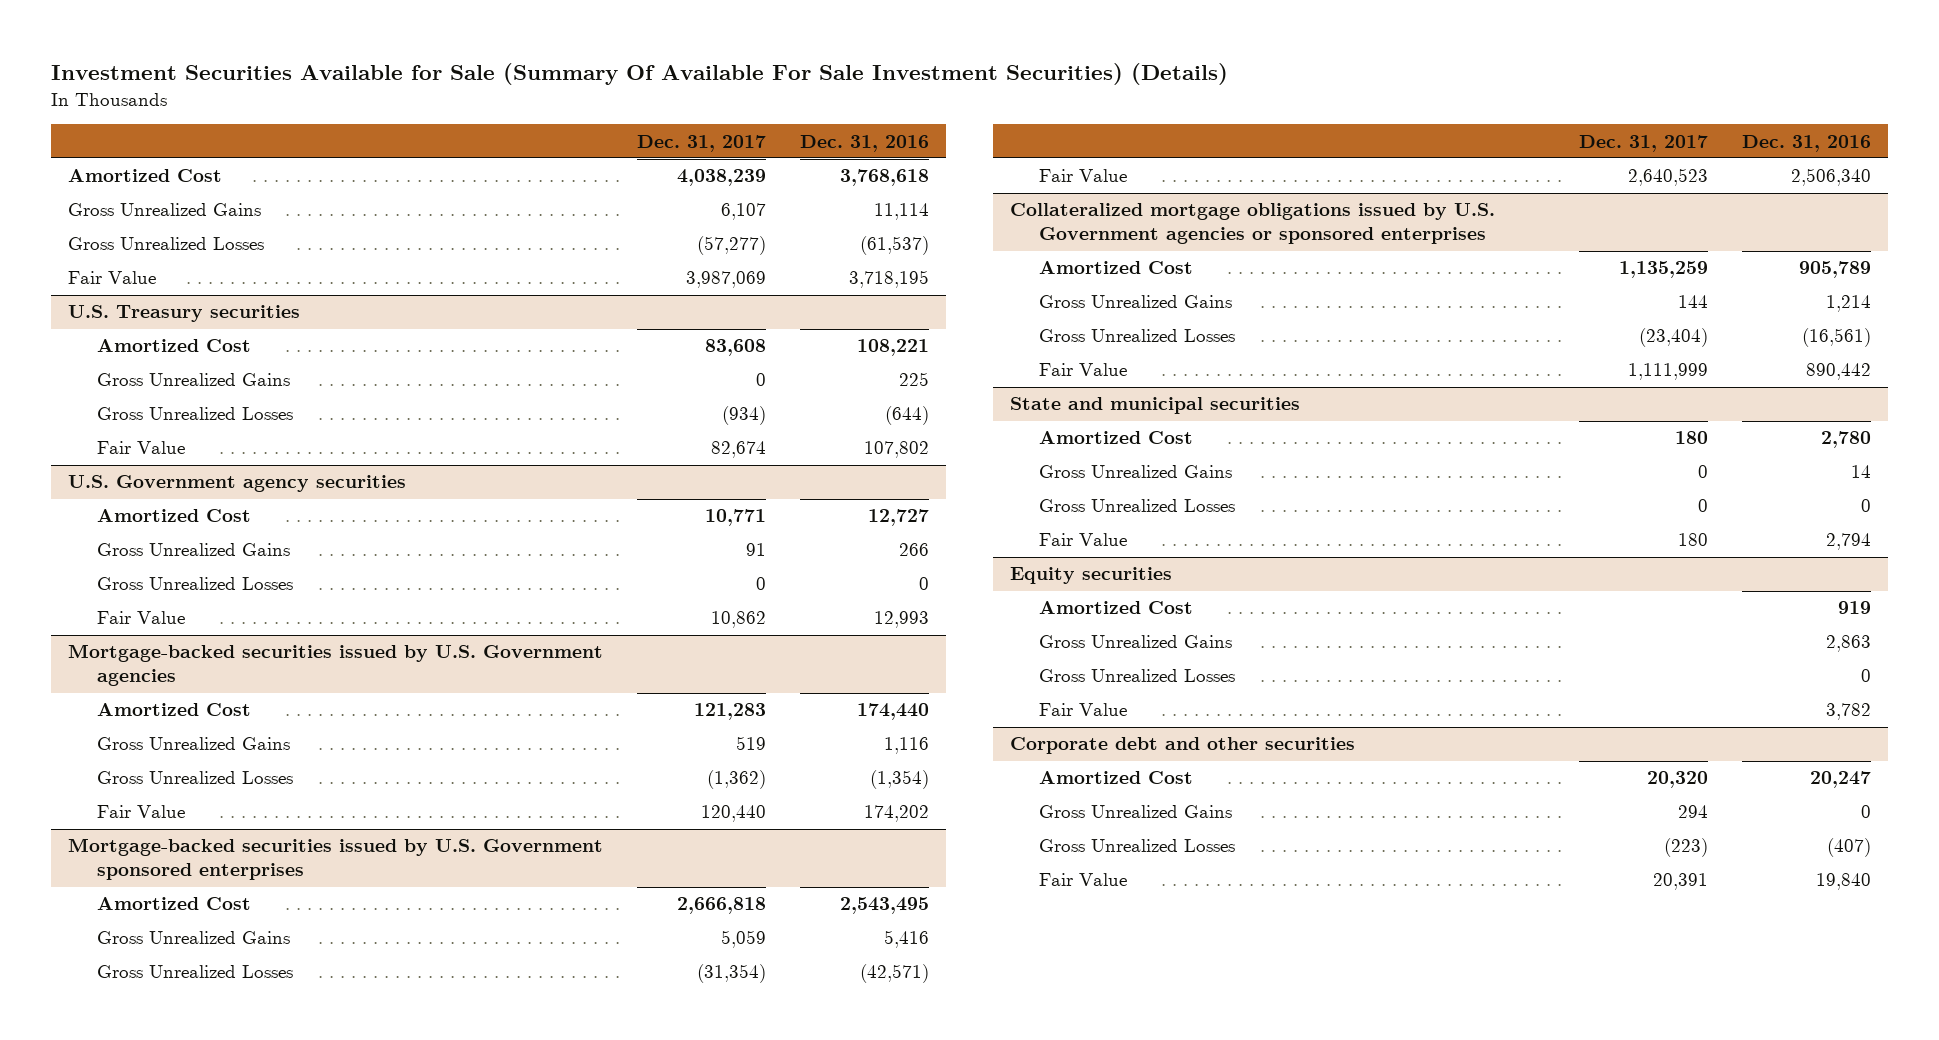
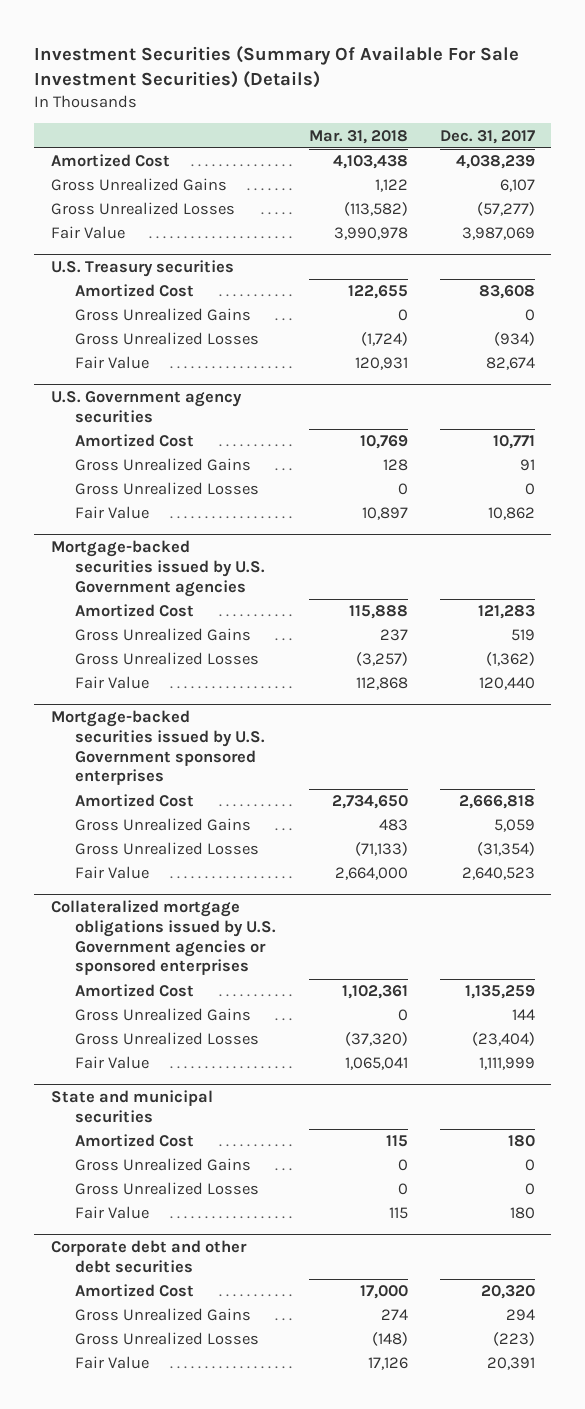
[50,63,1228,86] Investment Securities Available for Sale (Summary Of Available For Sale Investment Securities) (Details) -> [34,45,520,88] Investment Securities (Summary Of Available For Sale Investment Securities) (Details)
[799,134,929,152] Dec. 31, 2016 -> none
none -> [308,129,408,144] Mar. 31, 2018
[1009,567,1172,585] Equity securities -> none
[1039,601,1194,615] Amortized Cost -> none
[1039,635,1233,649] Gross Unrealized Gains -> none
[1039,669,1236,683] Gross Unrealized Losses -> none
[1039,703,1128,717] Fair Value -> none
[1009,737,1355,755] Corporate debt and other securities -> [50,1240,247,1273] Corporate debt and other debt securities

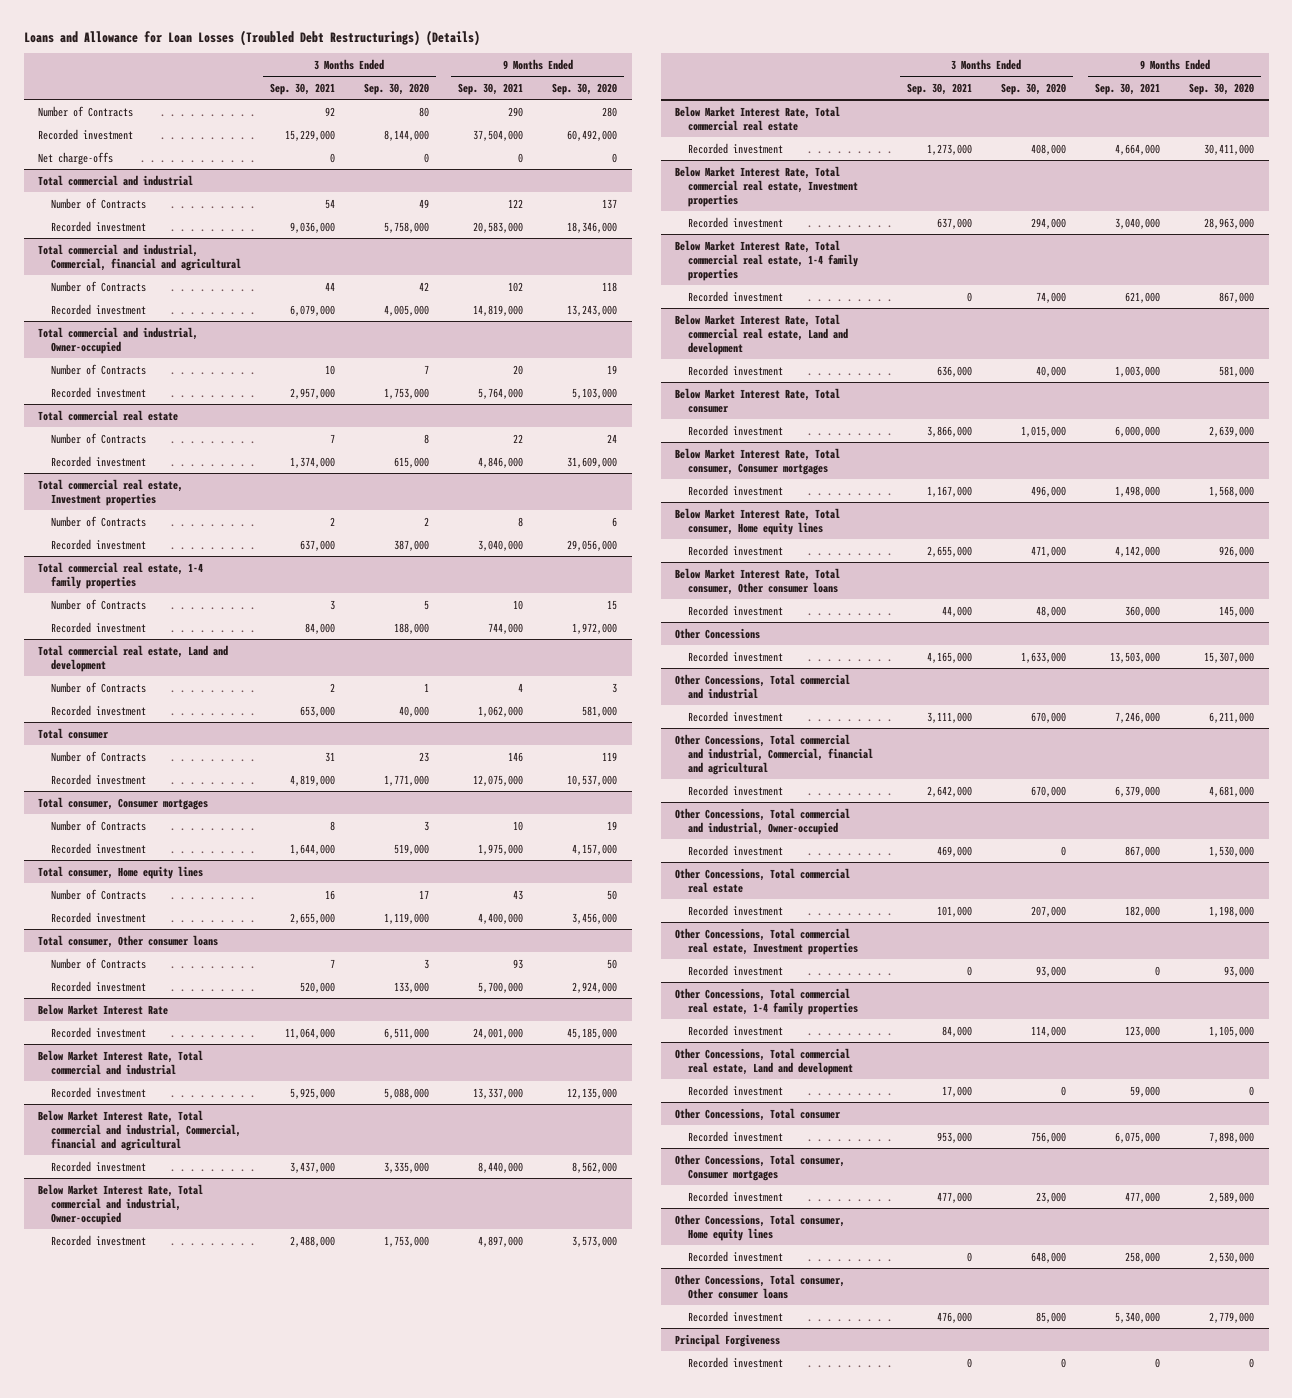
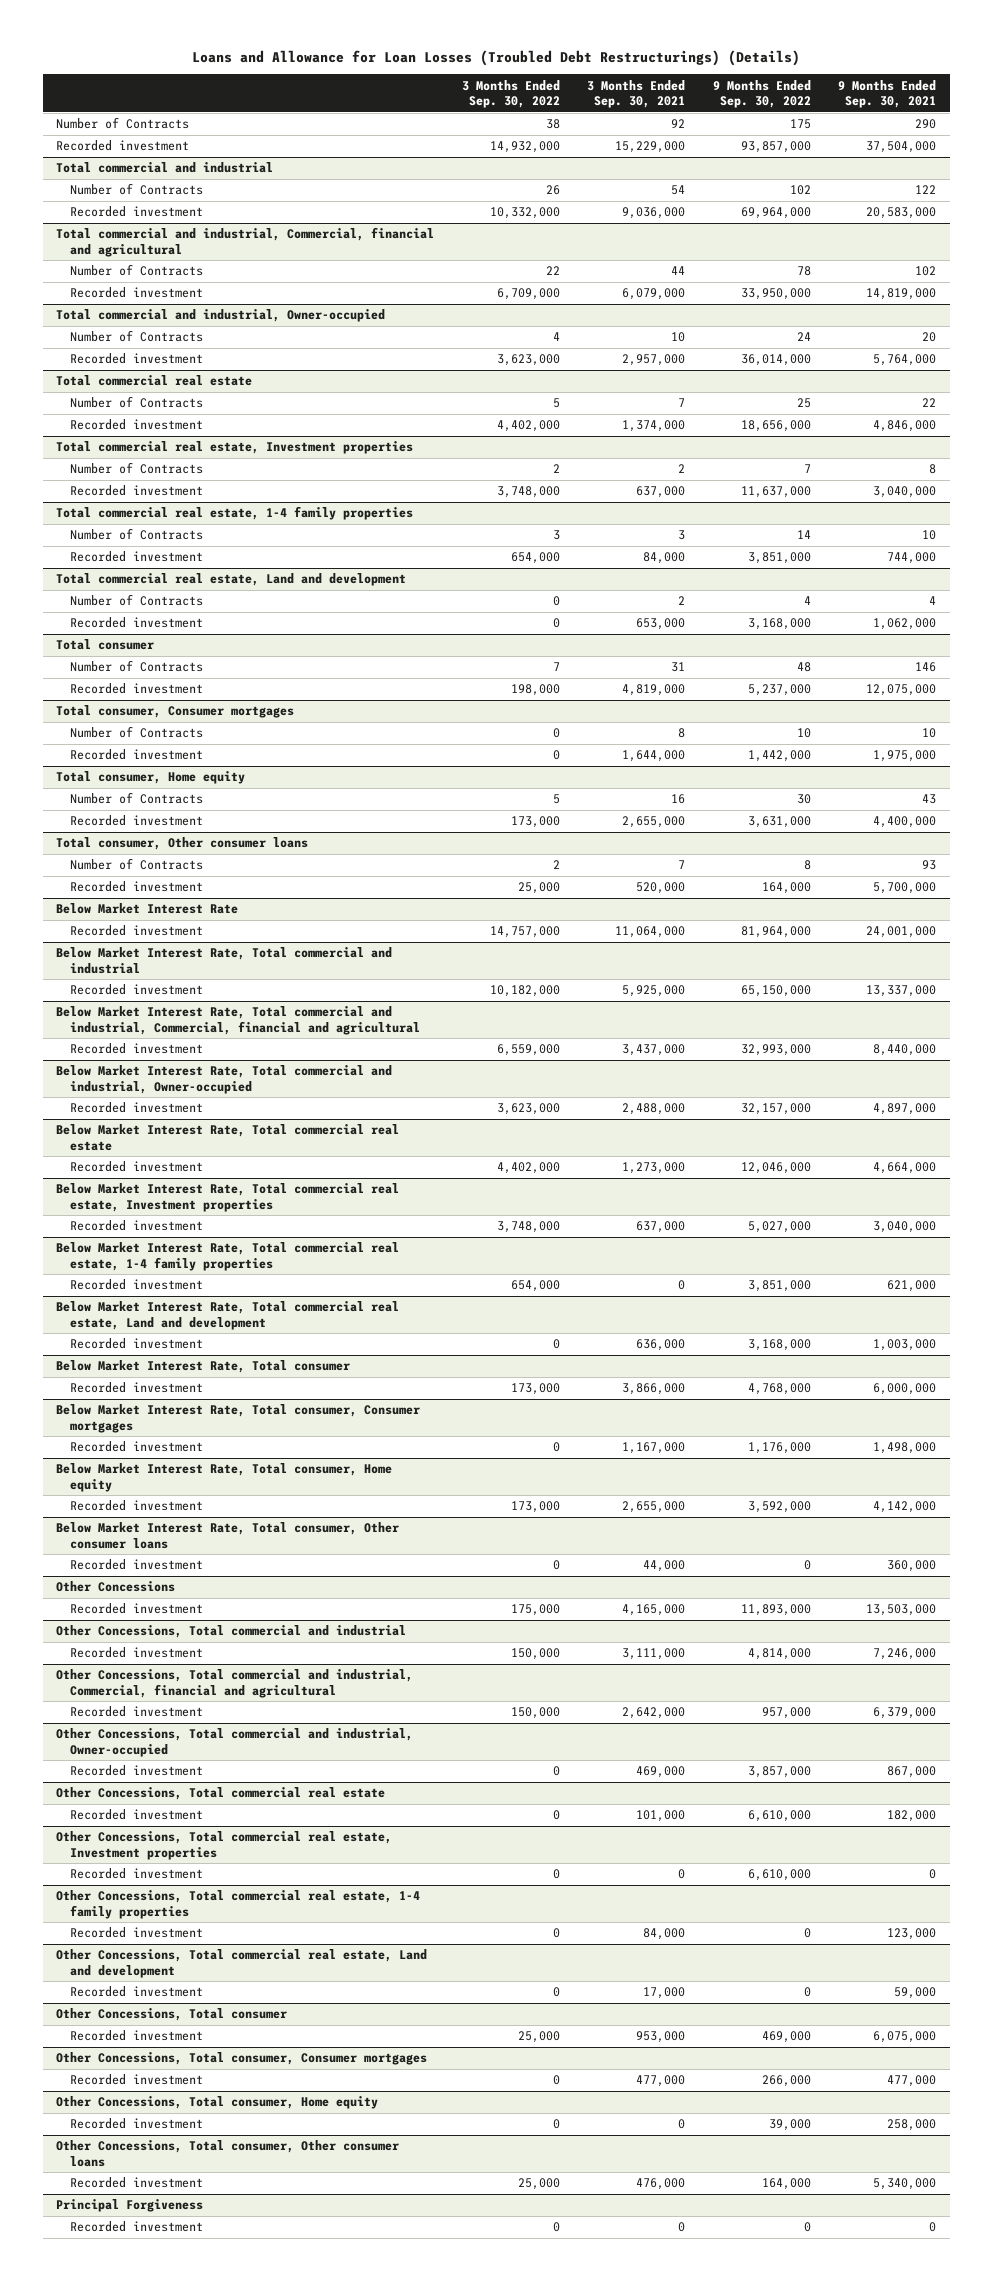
[364,82,430,95] Sep. 30, 2020 -> none
[552,82,618,95] Sep. 30, 2020 -> none
none -> [461,79,560,108] 3 Months Ended Sep. 30, 2022
none -> [712,79,811,108] 9 Months Ended Sep. 30, 2022
[38,151,114,165] Net charge-offs -> none
[38,865,204,879] Total consumer, Home equity lines -> [56,771,246,785] Total consumer, Home equity
[675,507,841,535] Below Market Interest Rate, Total consumer, Home equity lines -> [56,1463,393,1492] Below Market Interest Rate, Total consumer, Home equity
[675,1213,846,1241] Other Concessions, Total consumer, Home equity lines -> [56,2096,379,2110] Other Concessions, Total consumer, Home equity

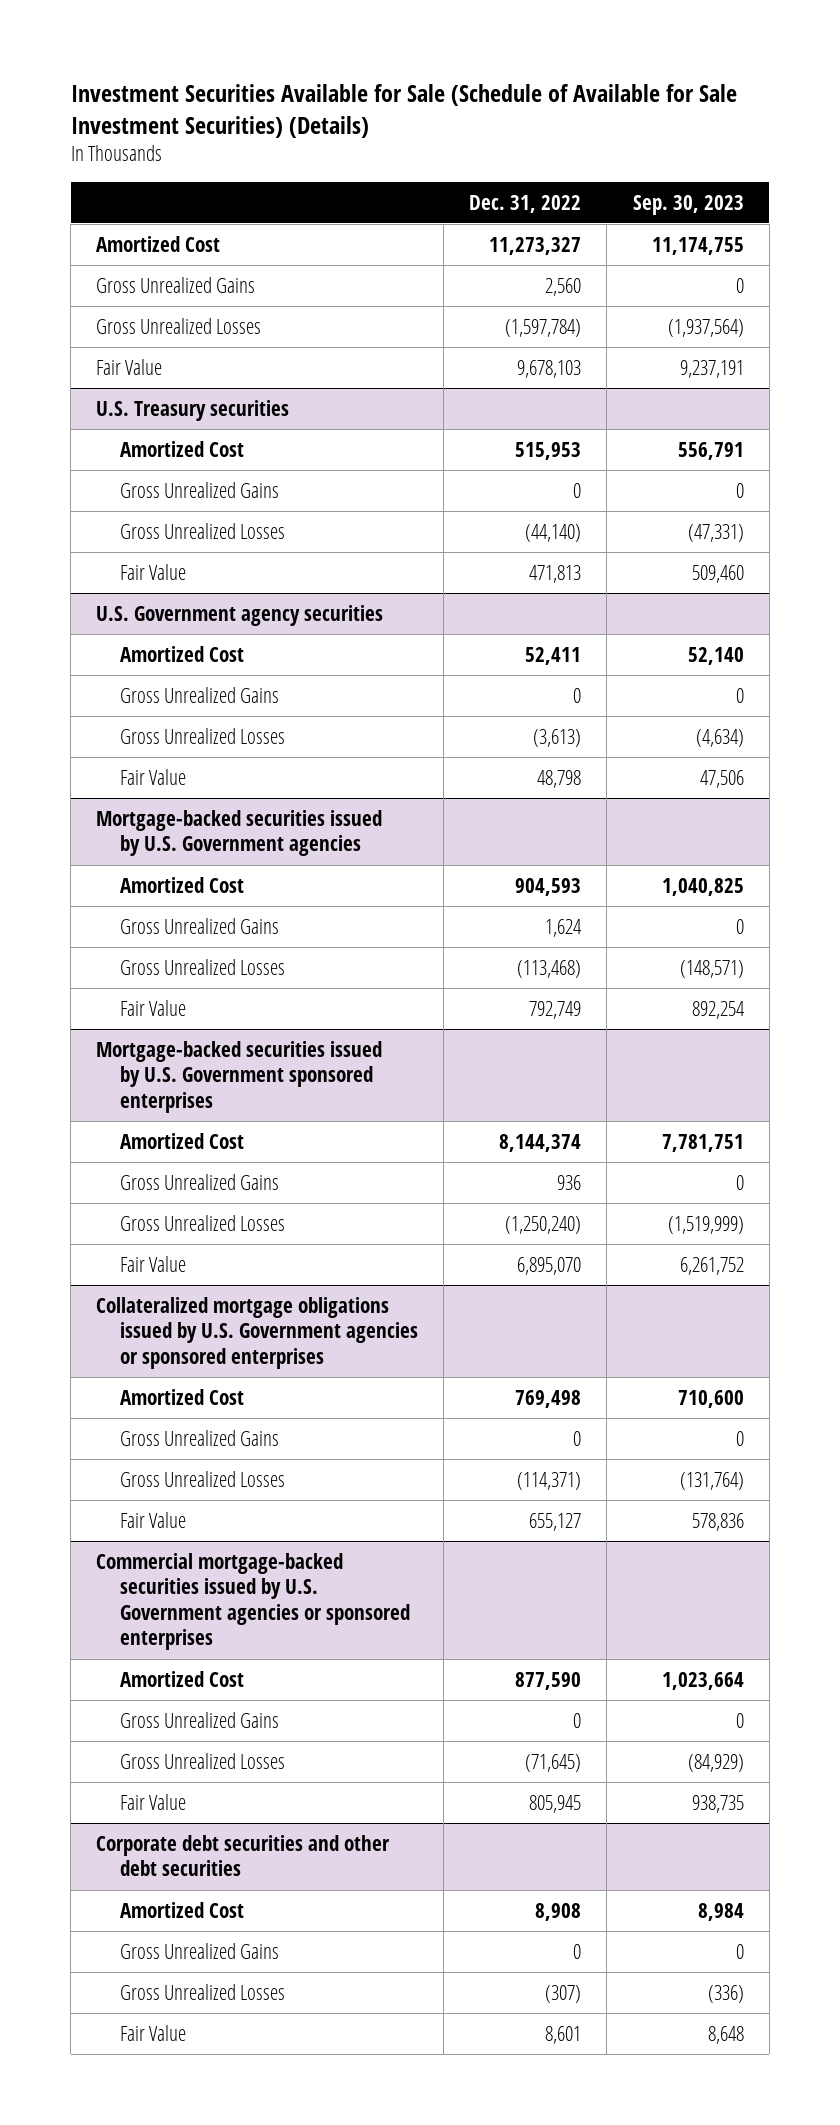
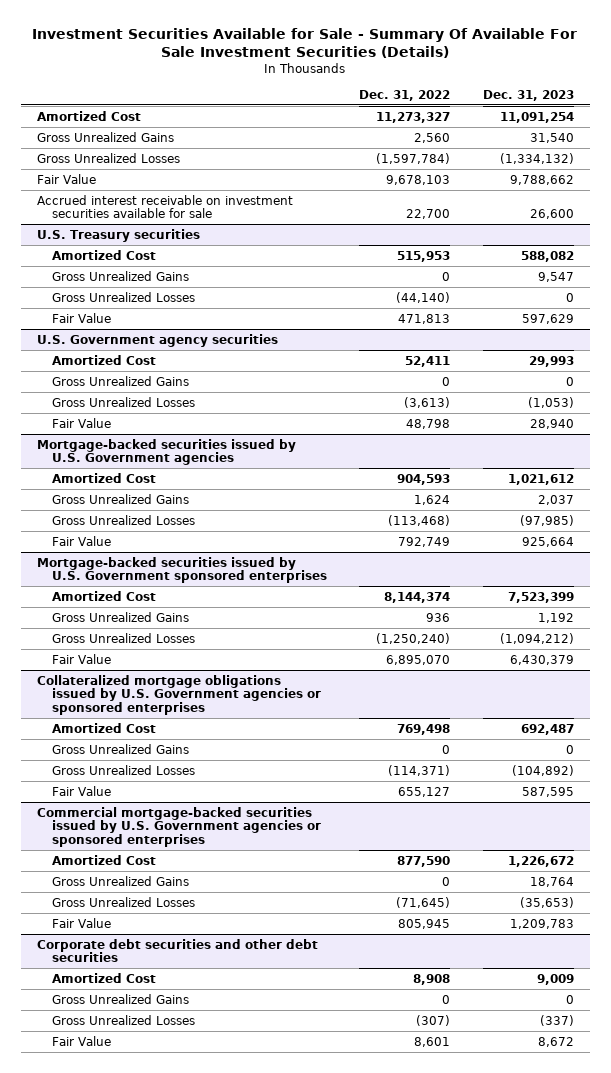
[70,84,737,138] Investment Securities Available for Sale (Schedule of Available for Sale Investment Securities) (Details) -> [32,27,578,58] Investment Securities Available for Sale - Summary Of Available For Sale Investment Securities (Details)
[632,194,744,215] Sep. 30, 2023 -> none
none -> [482,89,574,101] Dec. 31, 2023
none -> [37,194,294,219] Accrued interest receivable on investment securities available for sale

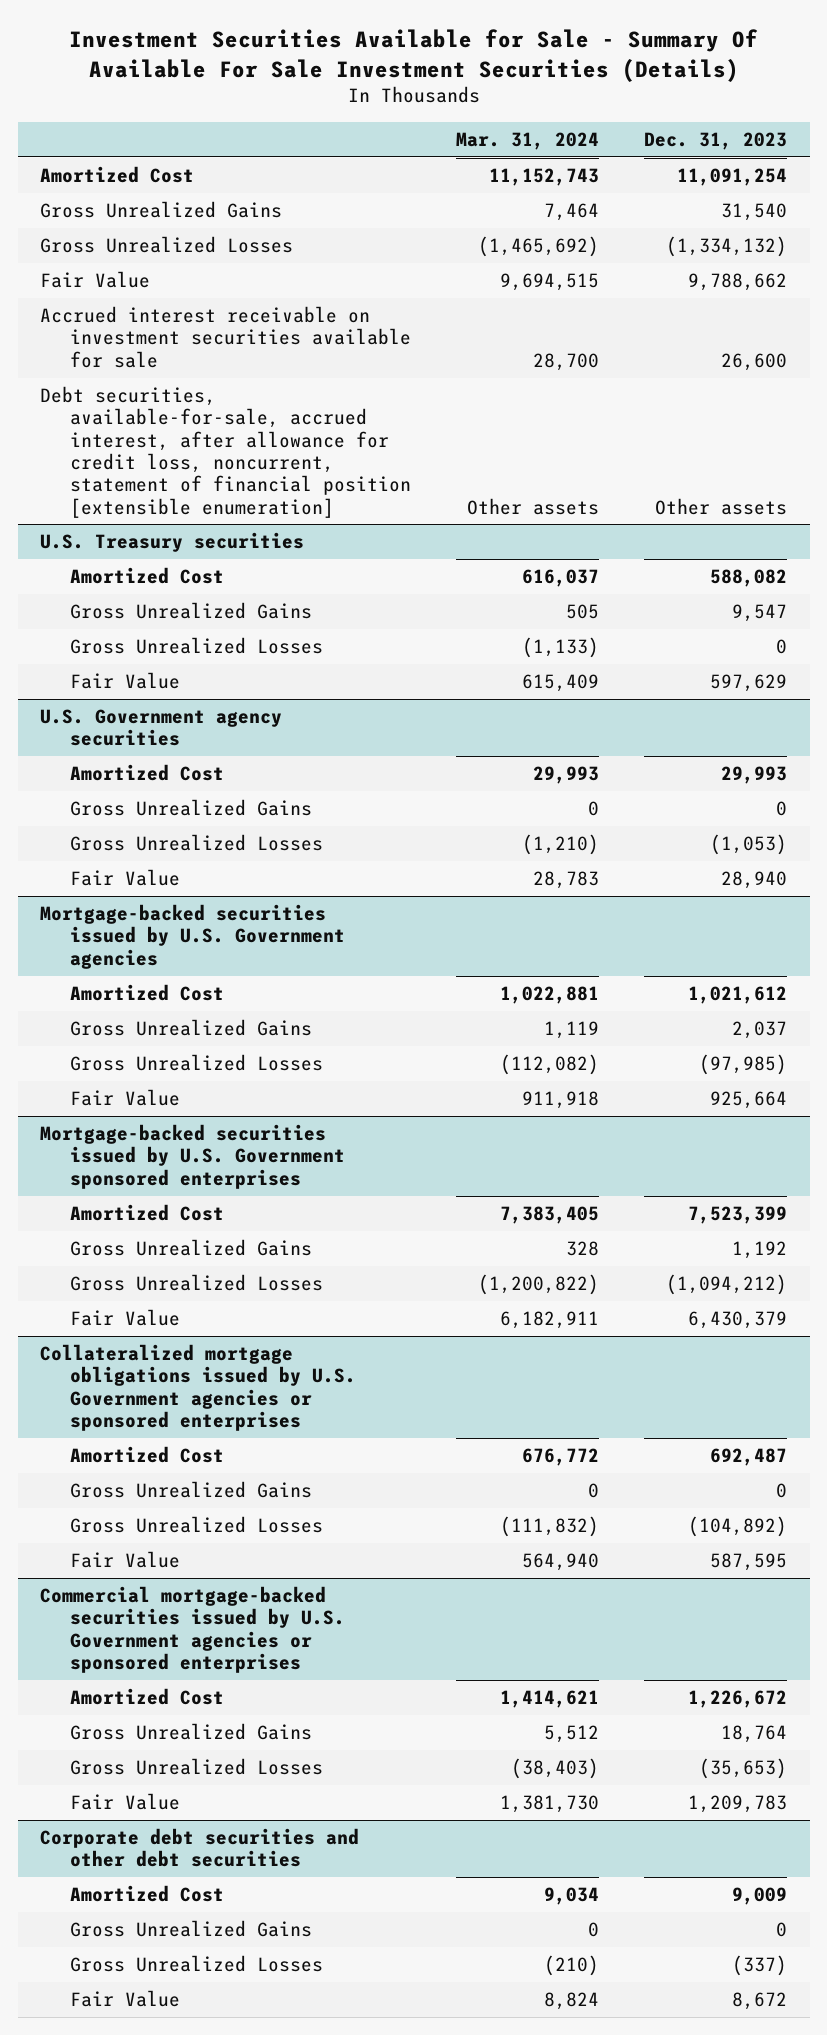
[359,89,451,101] Dec. 31, 2022 -> none
none -> [456,131,600,150] Mar. 31, 2024
none -> [40,386,412,518] Debt securities, available-for-sale, accrued interest, after allowance for credit loss, noncurrent, statement of financial position [extensible enumeration]

